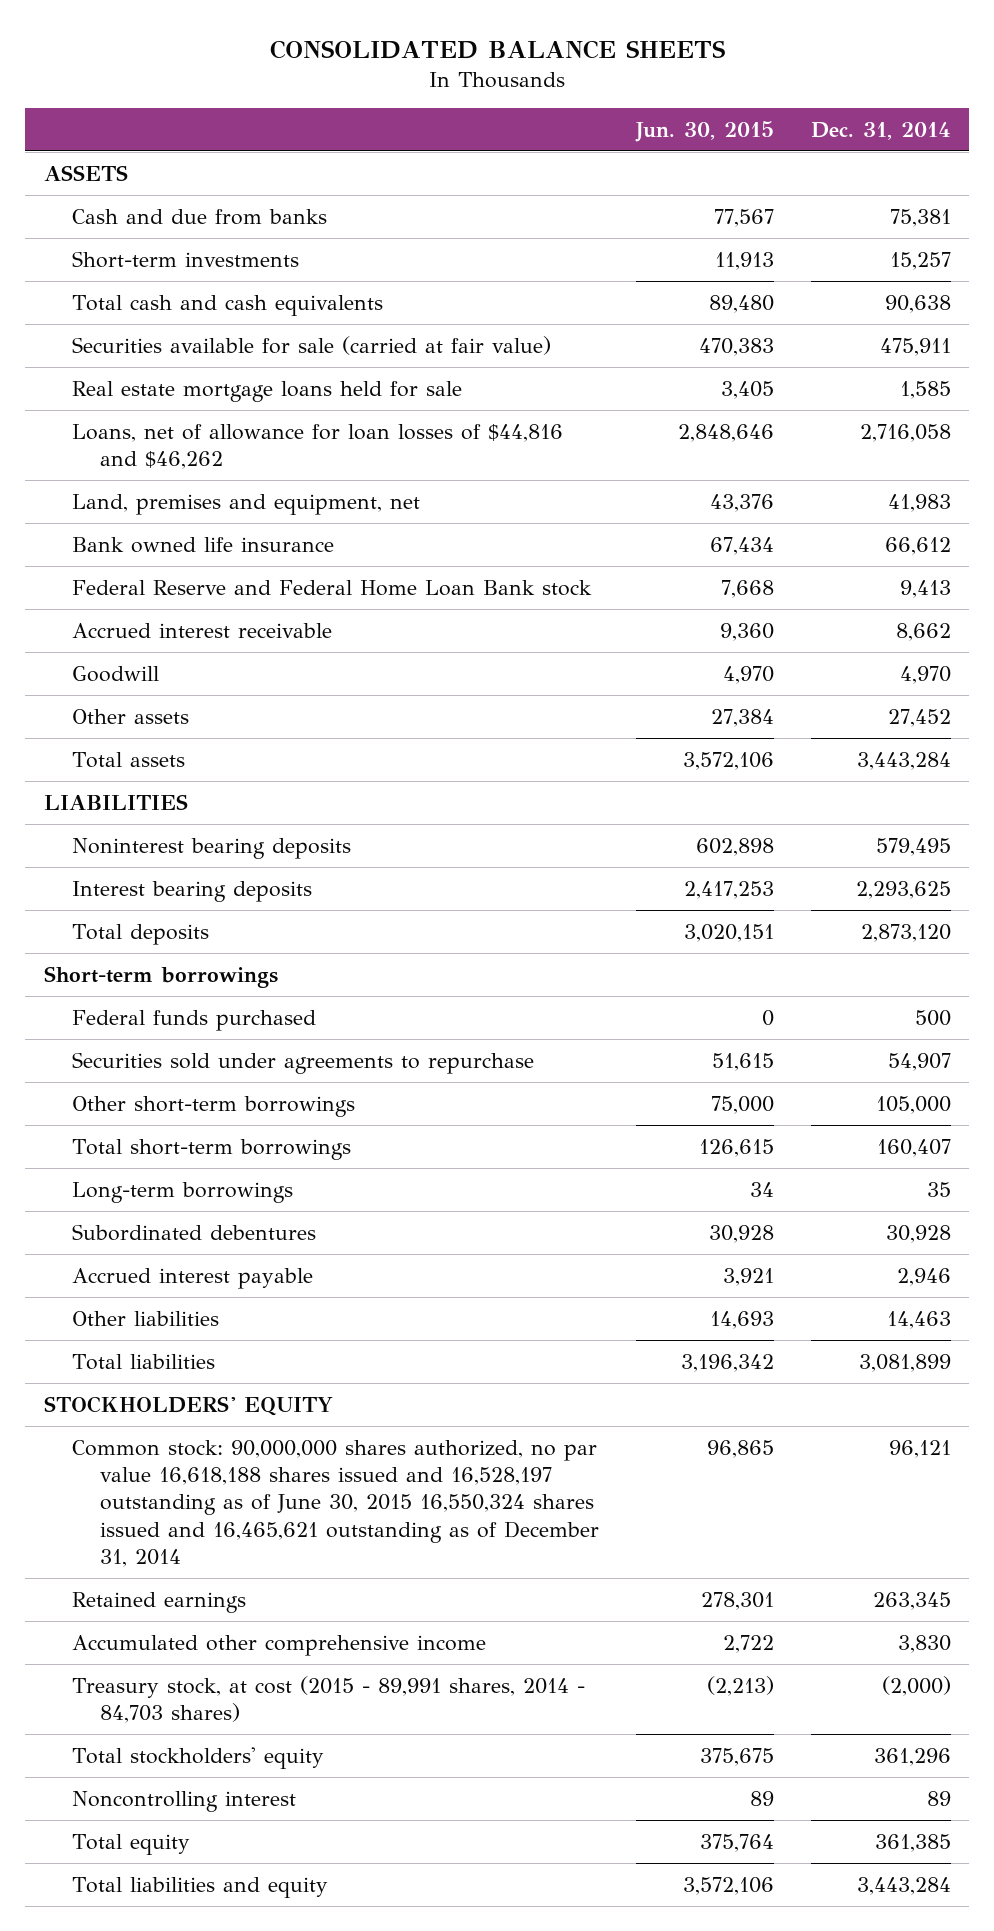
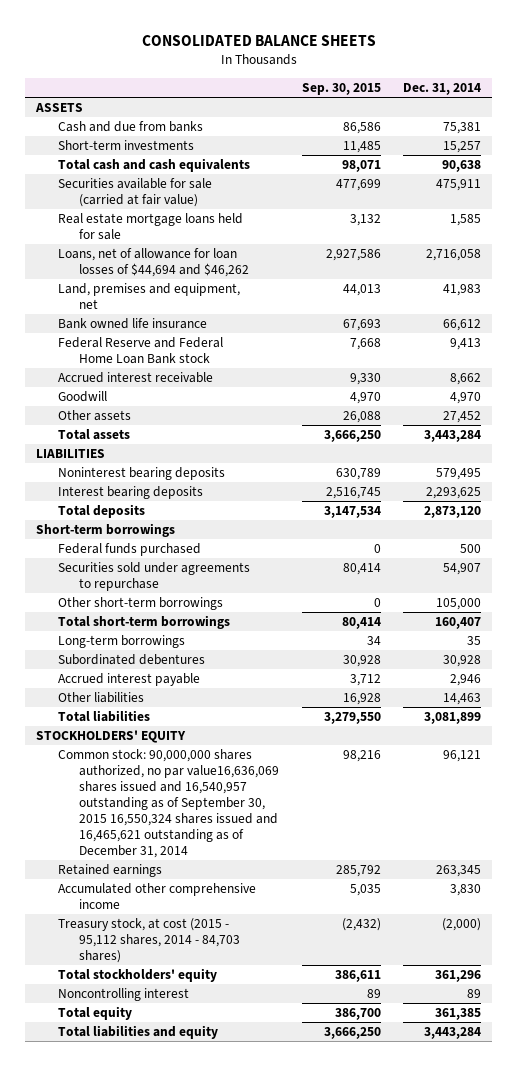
[634,121,774,143] Jun. 30, 2015 -> none
none -> [301,82,381,95] Sep. 30, 2015
[71,423,563,470] Loans, net of allowance for loan losses of $44,816 and $46,262 -> [57,248,250,278] Loans, net of allowance for loan losses of $44,694 and $46,262
[71,1439,599,1568] Common stock: 90,000,000 shares authorized, no par value 16,618,188 shares issued and 16,528,197 outstanding as of June 30, 2015 16,550,324 shares issued and 16,465,621 outstanding as of December 31, 2014 -> [57,749,280,858] Common stock: 90,000,000 shares authorized, no par value16,636,069 shares issued and 16,540,957 outstanding as of September 30, 2015 16,550,324 shares issued and 16,465,621 outstanding as of December 31, 2014
[71,1675,585,1724] Treasury stock, at cost (2015 - 89,991 shares, 2014 - 84,703 shares) -> [57,918,241,964] Treasury stock, at cost (2015 - 95,112 shares, 2014 - 84,703 shares)

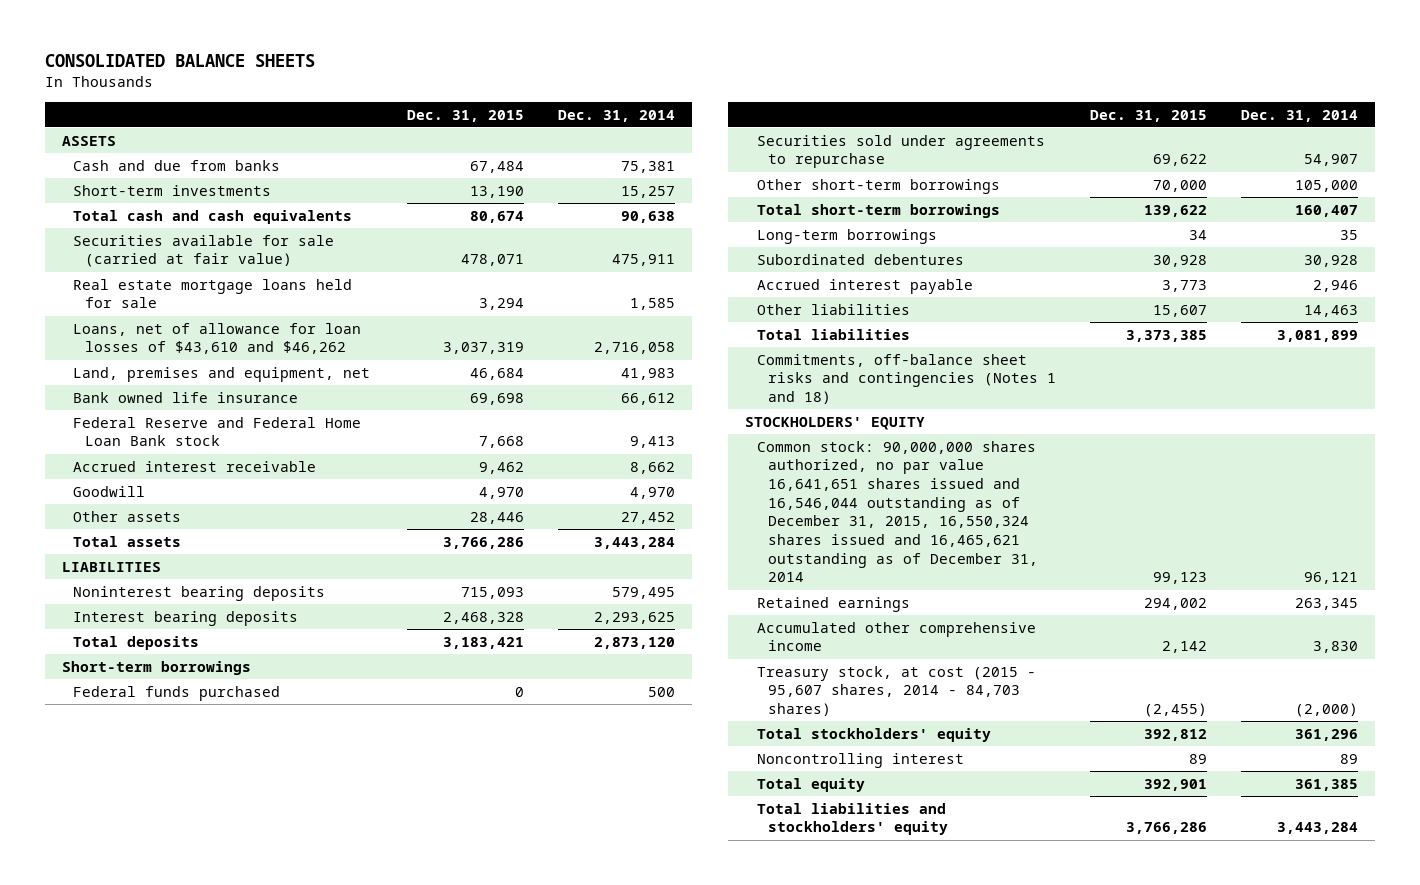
[301,82,381,95] Sep. 30, 2015 -> none
none -> [406,109,524,122] Dec. 31, 2015
[57,248,250,278] Loans, net of allowance for loan losses of $44,694 and $46,262 -> [73,322,362,355] Loans, net of allowance for loan losses of $43,610 and $46,262
none -> [756,353,1057,405] Commitments, off-balance sheet risks and contingencies (Notes 1 and 18)
[57,749,280,858] Common stock: 90,000,000 shares authorized, no par value16,636,069 shares issued and 16,540,957 outstanding as of September 30, 2015 16,550,324 shares issued and 16,465,621 outstanding as of December 31, 2014 -> [756,440,1039,583] Common stock: 90,000,000 shares authorized, no par value 16,641,651 shares issued and 16,546,044 outstanding as of December 31, 2015, 16,550,324 shares issued and 16,465,621 outstanding as of December 31, 2014
[57,918,241,964] Treasury stock, at cost (2015 - 95,112 shares, 2014 - 84,703 shares) -> [756,665,1036,717] Treasury stock, at cost (2015 - 95,607 shares, 2014 - 84,703 shares)
[57,1025,218,1040] Total liabilities and equity -> [756,802,949,836] Total liabilities and stockholders' equity

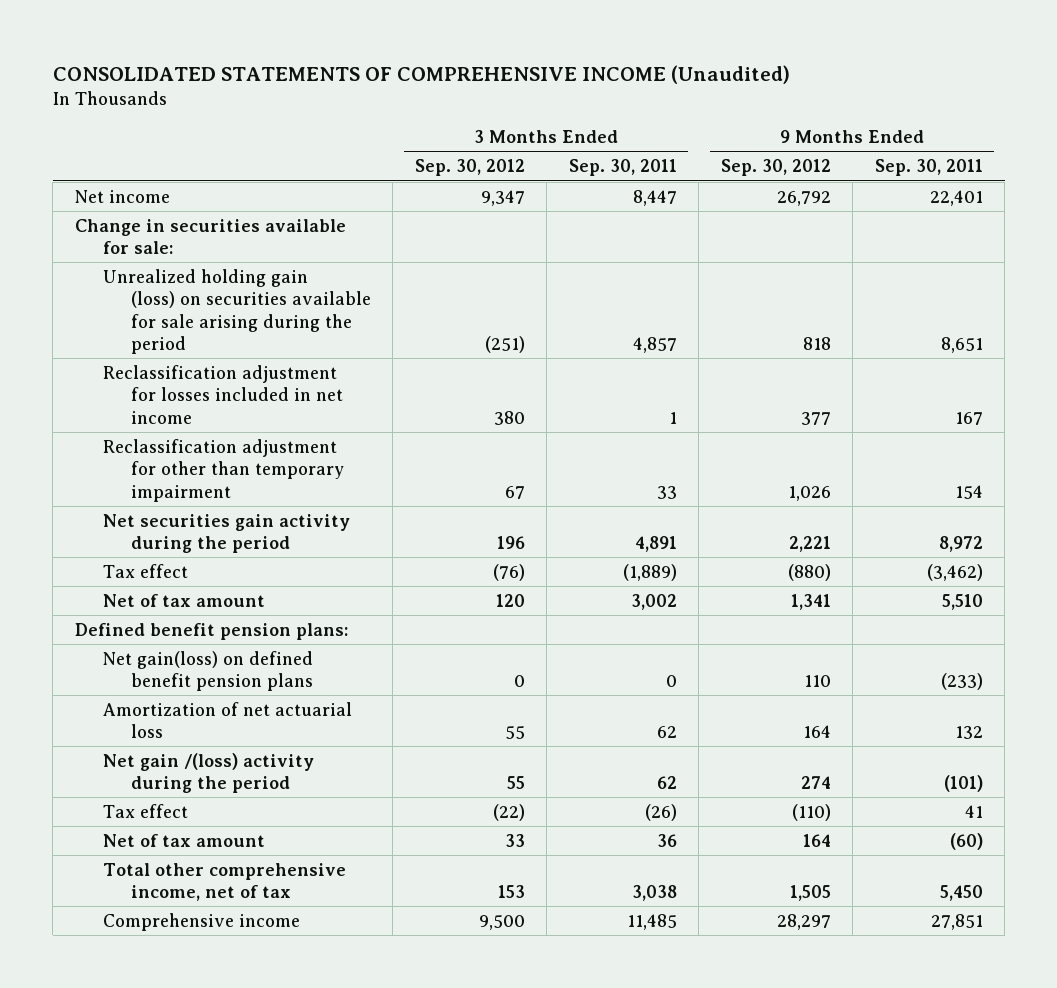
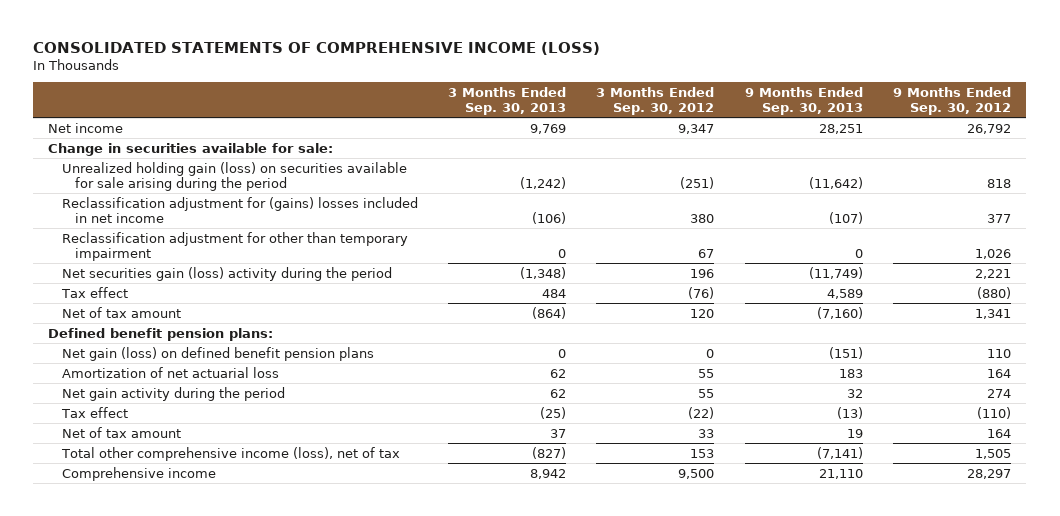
[52,64,790,84] CONSOLIDATED STATEMENTS OF COMPREHENSIVE INCOME (Unaudited) -> [33,41,601,55] CONSOLIDATED STATEMENTS OF COMPREHENSIVE INCOME (LOSS)
[568,159,677,177] Sep. 30, 2011 -> none
[874,159,983,177] Sep. 30, 2011 -> none
none -> [448,86,567,115] 3 Months Ended Sep. 30, 2013
none -> [744,86,863,115] 9 Months Ended Sep. 30, 2013
[102,364,343,424] Reclassification adjustment for losses included in net income -> [61,196,418,223] Reclassification adjustment for (gains) losses included in net income
[102,513,350,554] Net securities gain activity during the period -> [61,266,392,281] Net securities gain (loss) activity during the period
[102,650,313,692] Net gain(loss) on defined benefit pension plans -> [61,346,374,361] Net gain (loss) on defined benefit pension plans
[102,752,314,794] Net gain /(loss) activity during the period -> [61,386,285,401] Net gain activity during the period
[102,862,346,902] Total other comprehensive income, net of tax -> [60,446,400,461] Total other comprehensive income (loss), net of tax

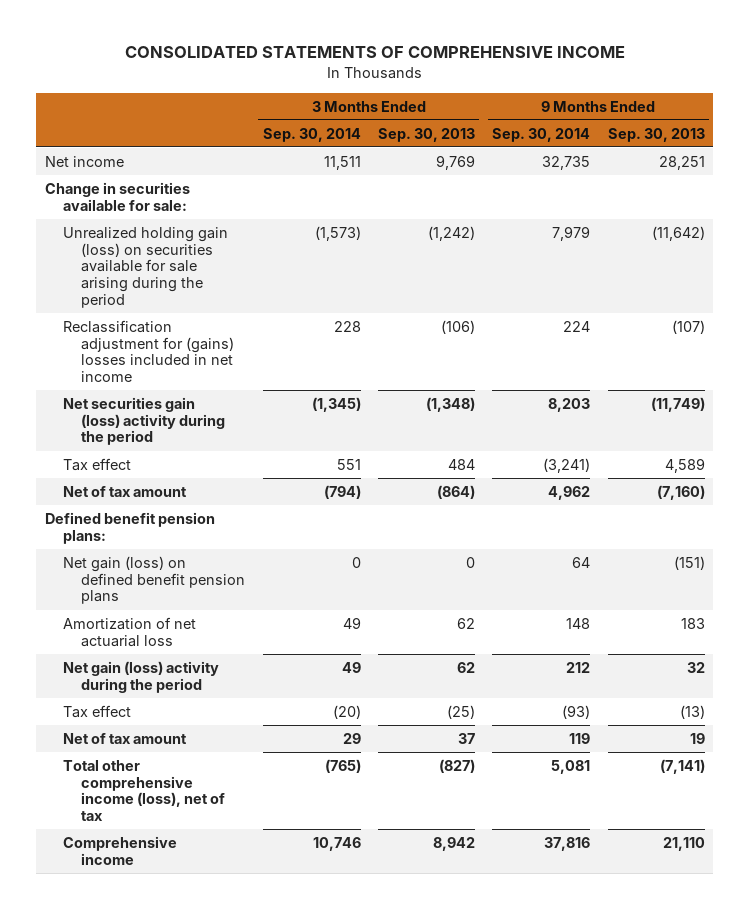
[33,41,601,55] CONSOLIDATED STATEMENTS OF COMPREHENSIVE INCOME (LOSS) -> [124,46,625,59] CONSOLIDATED STATEMENTS OF COMPREHENSIVE INCOME
[596,86,715,115] 3 Months Ended Sep. 30, 2012 -> none
[893,86,1012,115] 9 Months Ended Sep. 30, 2012 -> none
none -> [262,127,361,142] Sep. 30, 2014
none -> [492,127,591,142] Sep. 30, 2014
[61,231,408,261] Reclassification adjustment for other than temporary impairment -> none
[61,386,285,401] Net gain activity during the period -> [62,660,219,693] Net gain (loss) activity during the period

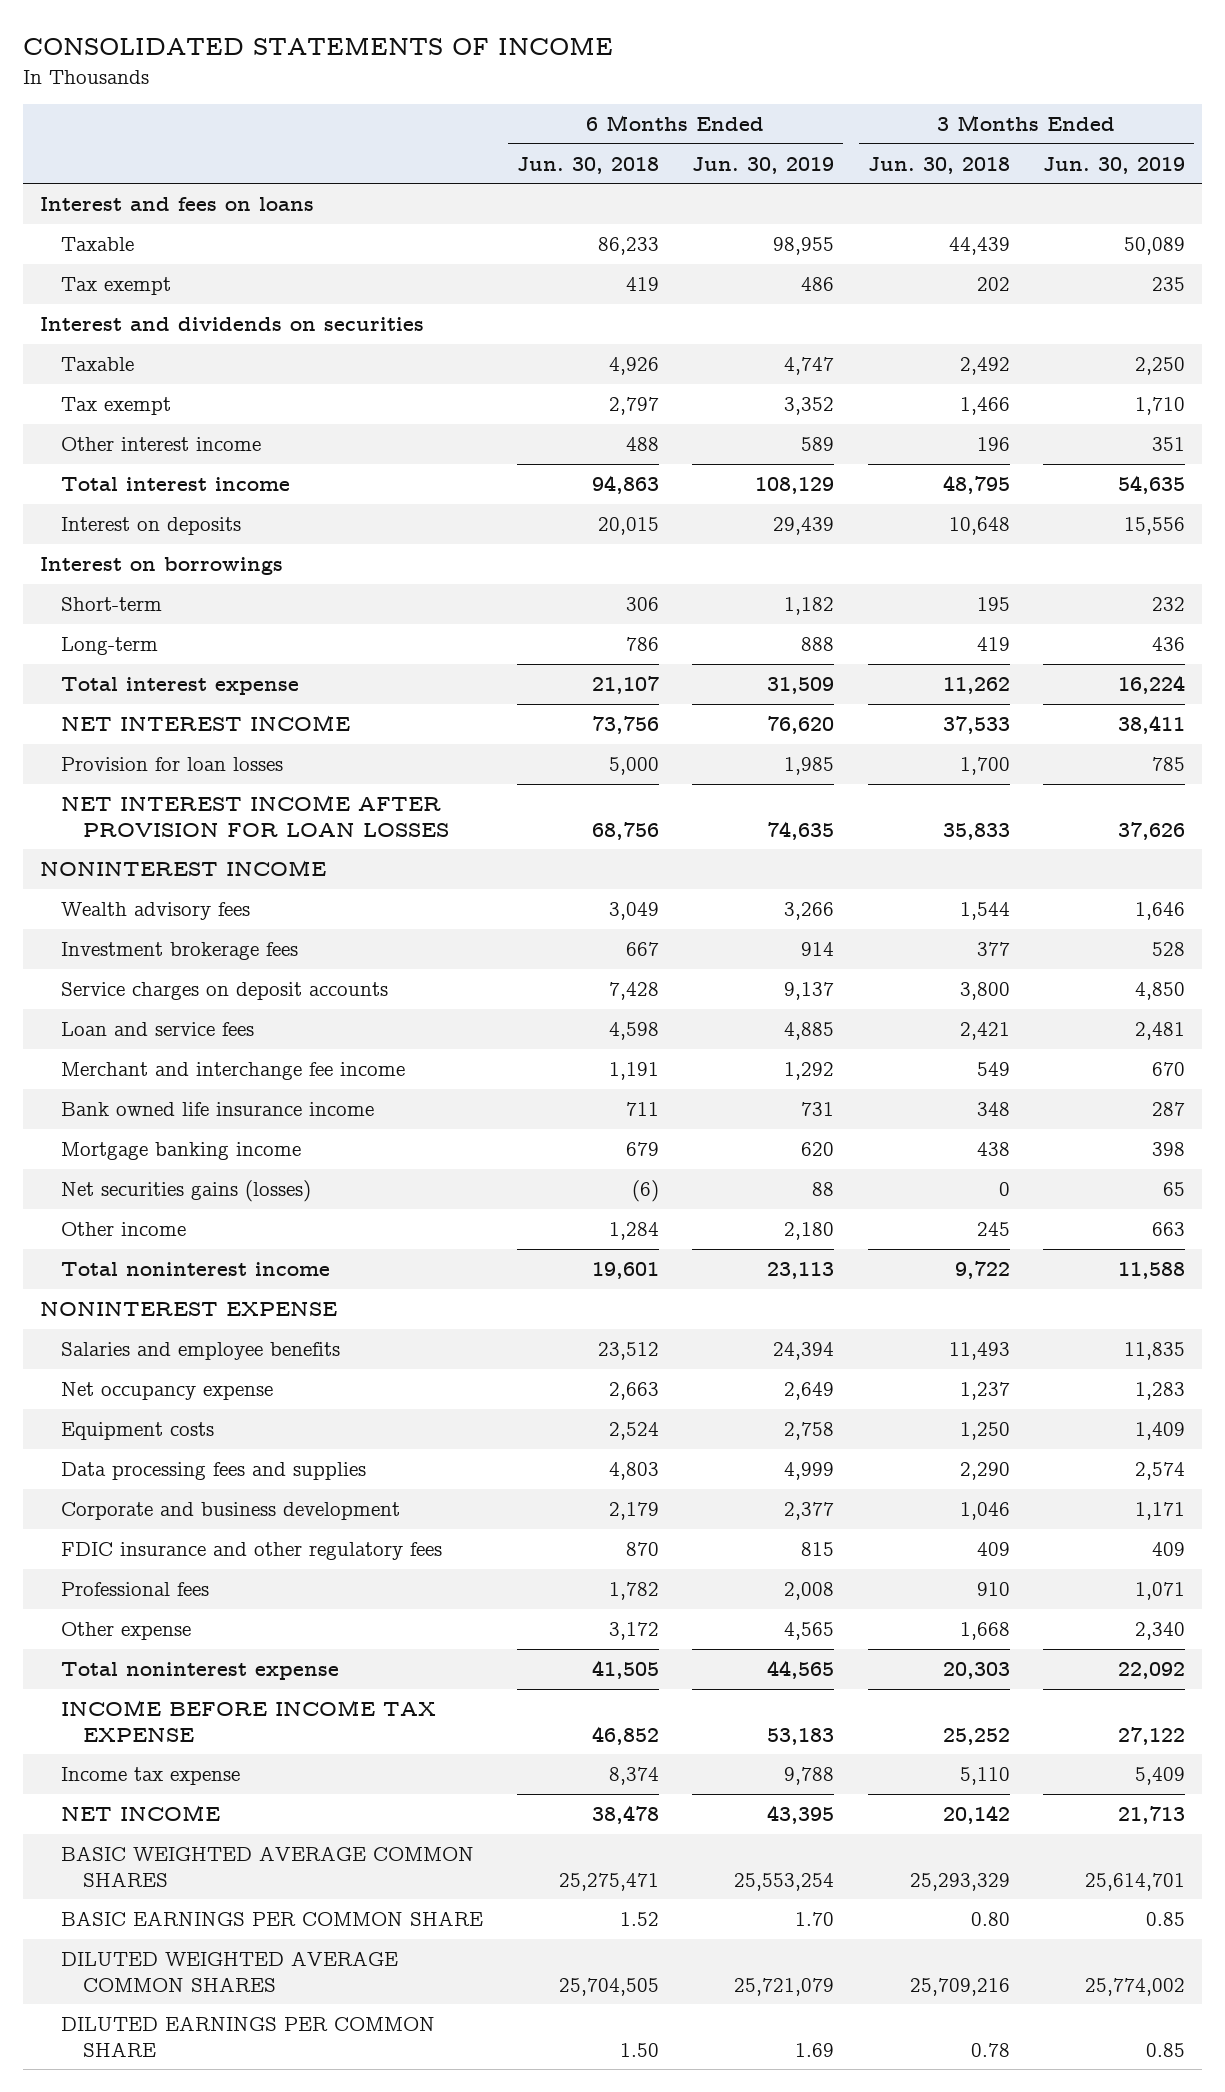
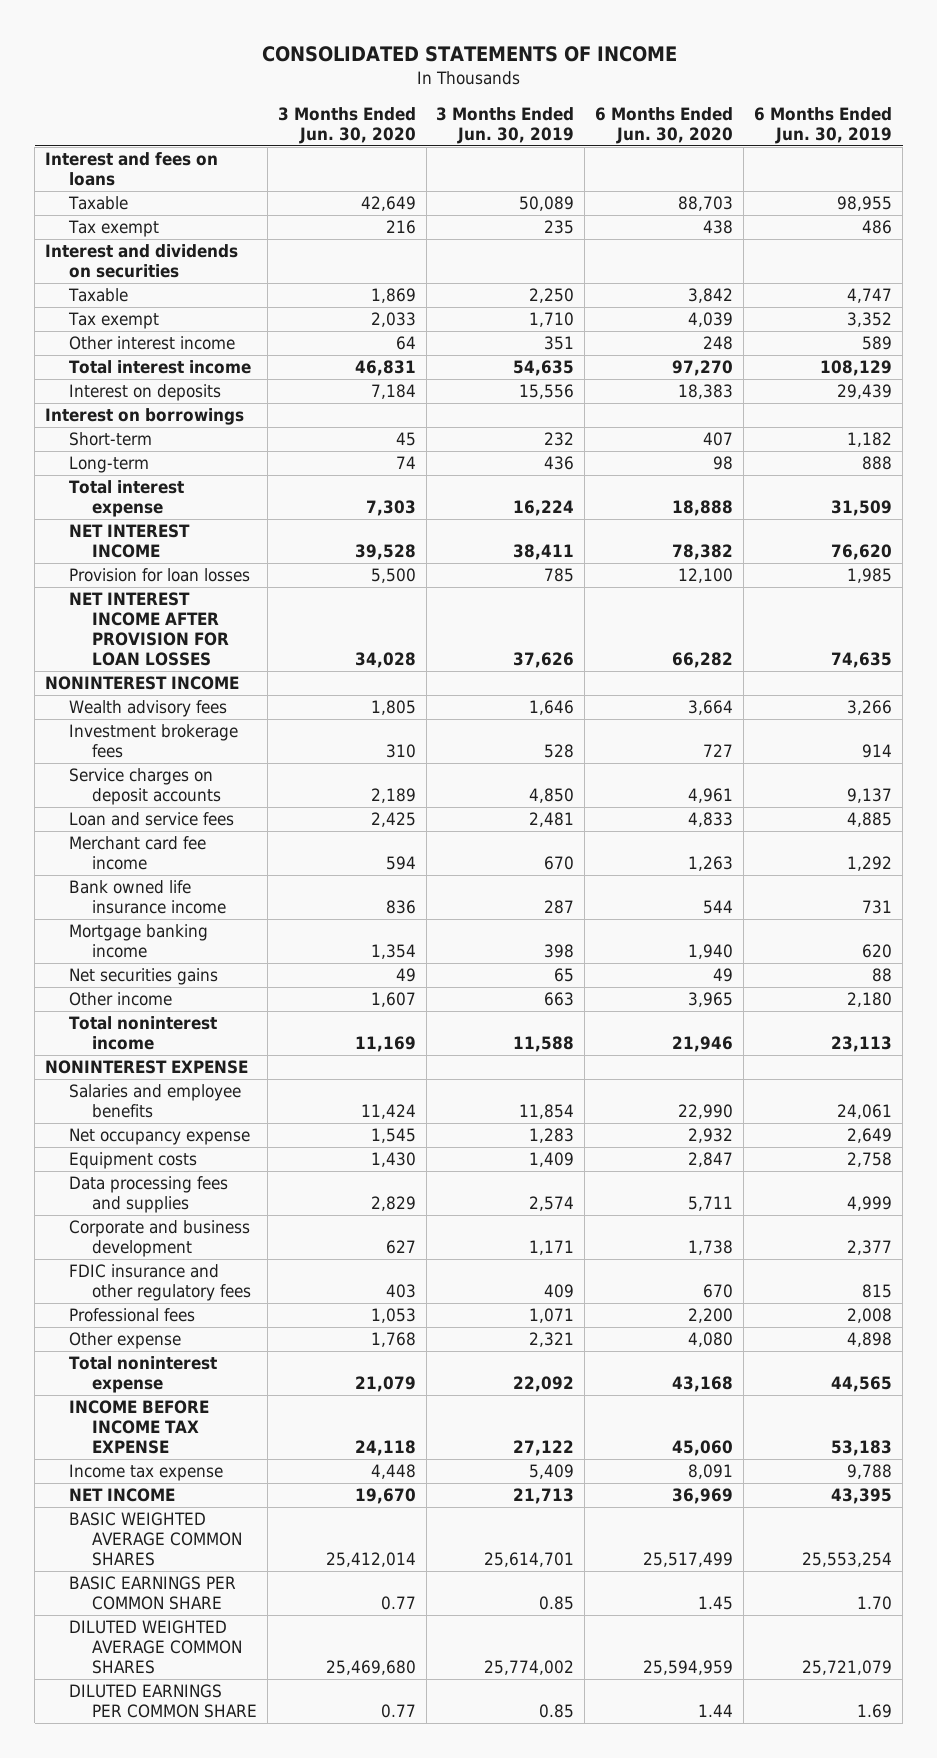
[516,156,659,174] Jun. 30, 2018 -> none
[867,156,1010,174] Jun. 30, 2018 -> none
none -> [277,106,416,144] 3 Months Ended Jun. 30, 2020
none -> [595,106,734,144] 6 Months Ended Jun. 30, 2020
[61,1061,406,1080] Merchant and interchange fee income -> [68,836,206,871] Merchant card fee income
[61,1179,312,1202] Net securities gains (losses) -> [68,968,218,986] Net securities gains
[773,1341,835,1360] 24,394 -> [837,1104,893,1120] 24,061
[1124,1341,1186,1360] 11,835 -> [519,1104,575,1120] 11,854
[784,1621,835,1640] 4,565 -> [847,1332,893,1348] 4,898
[1135,1621,1186,1640] 2,340 -> [529,1332,575,1348] 2,321

